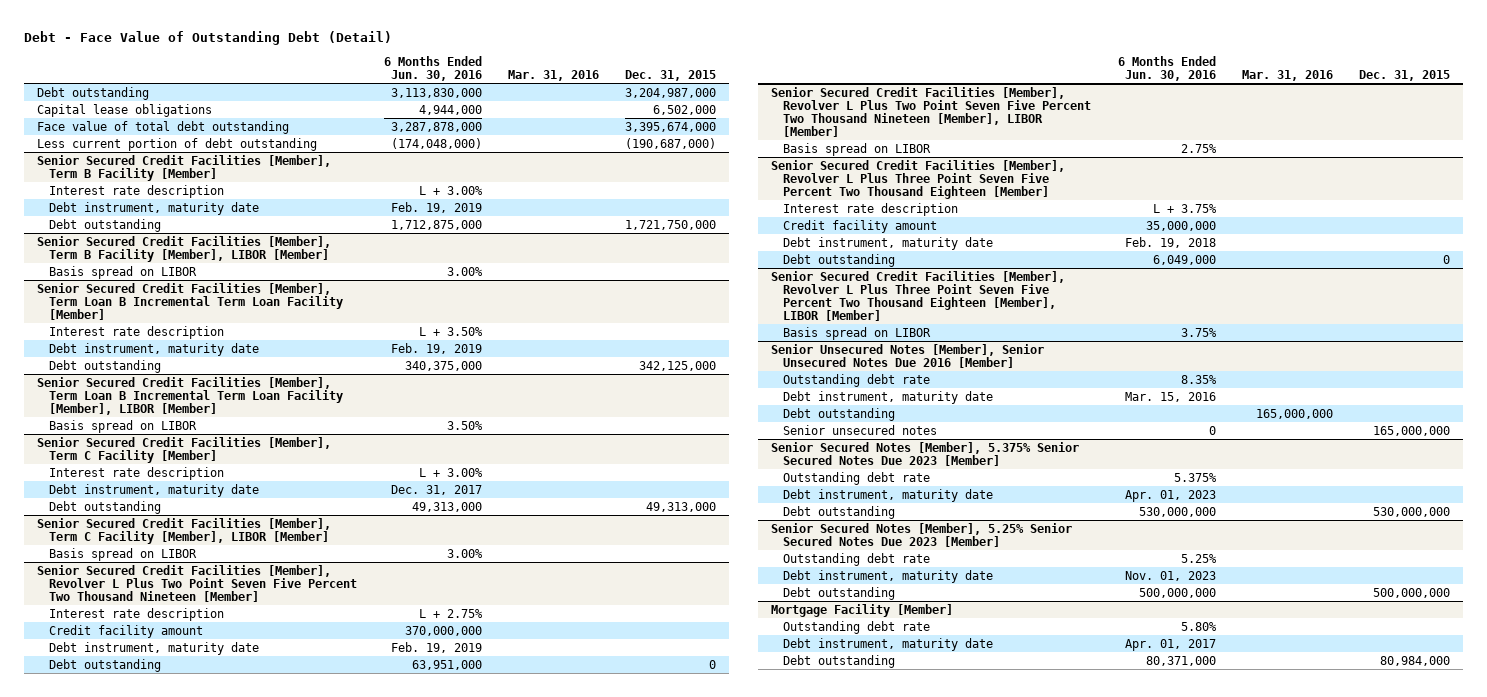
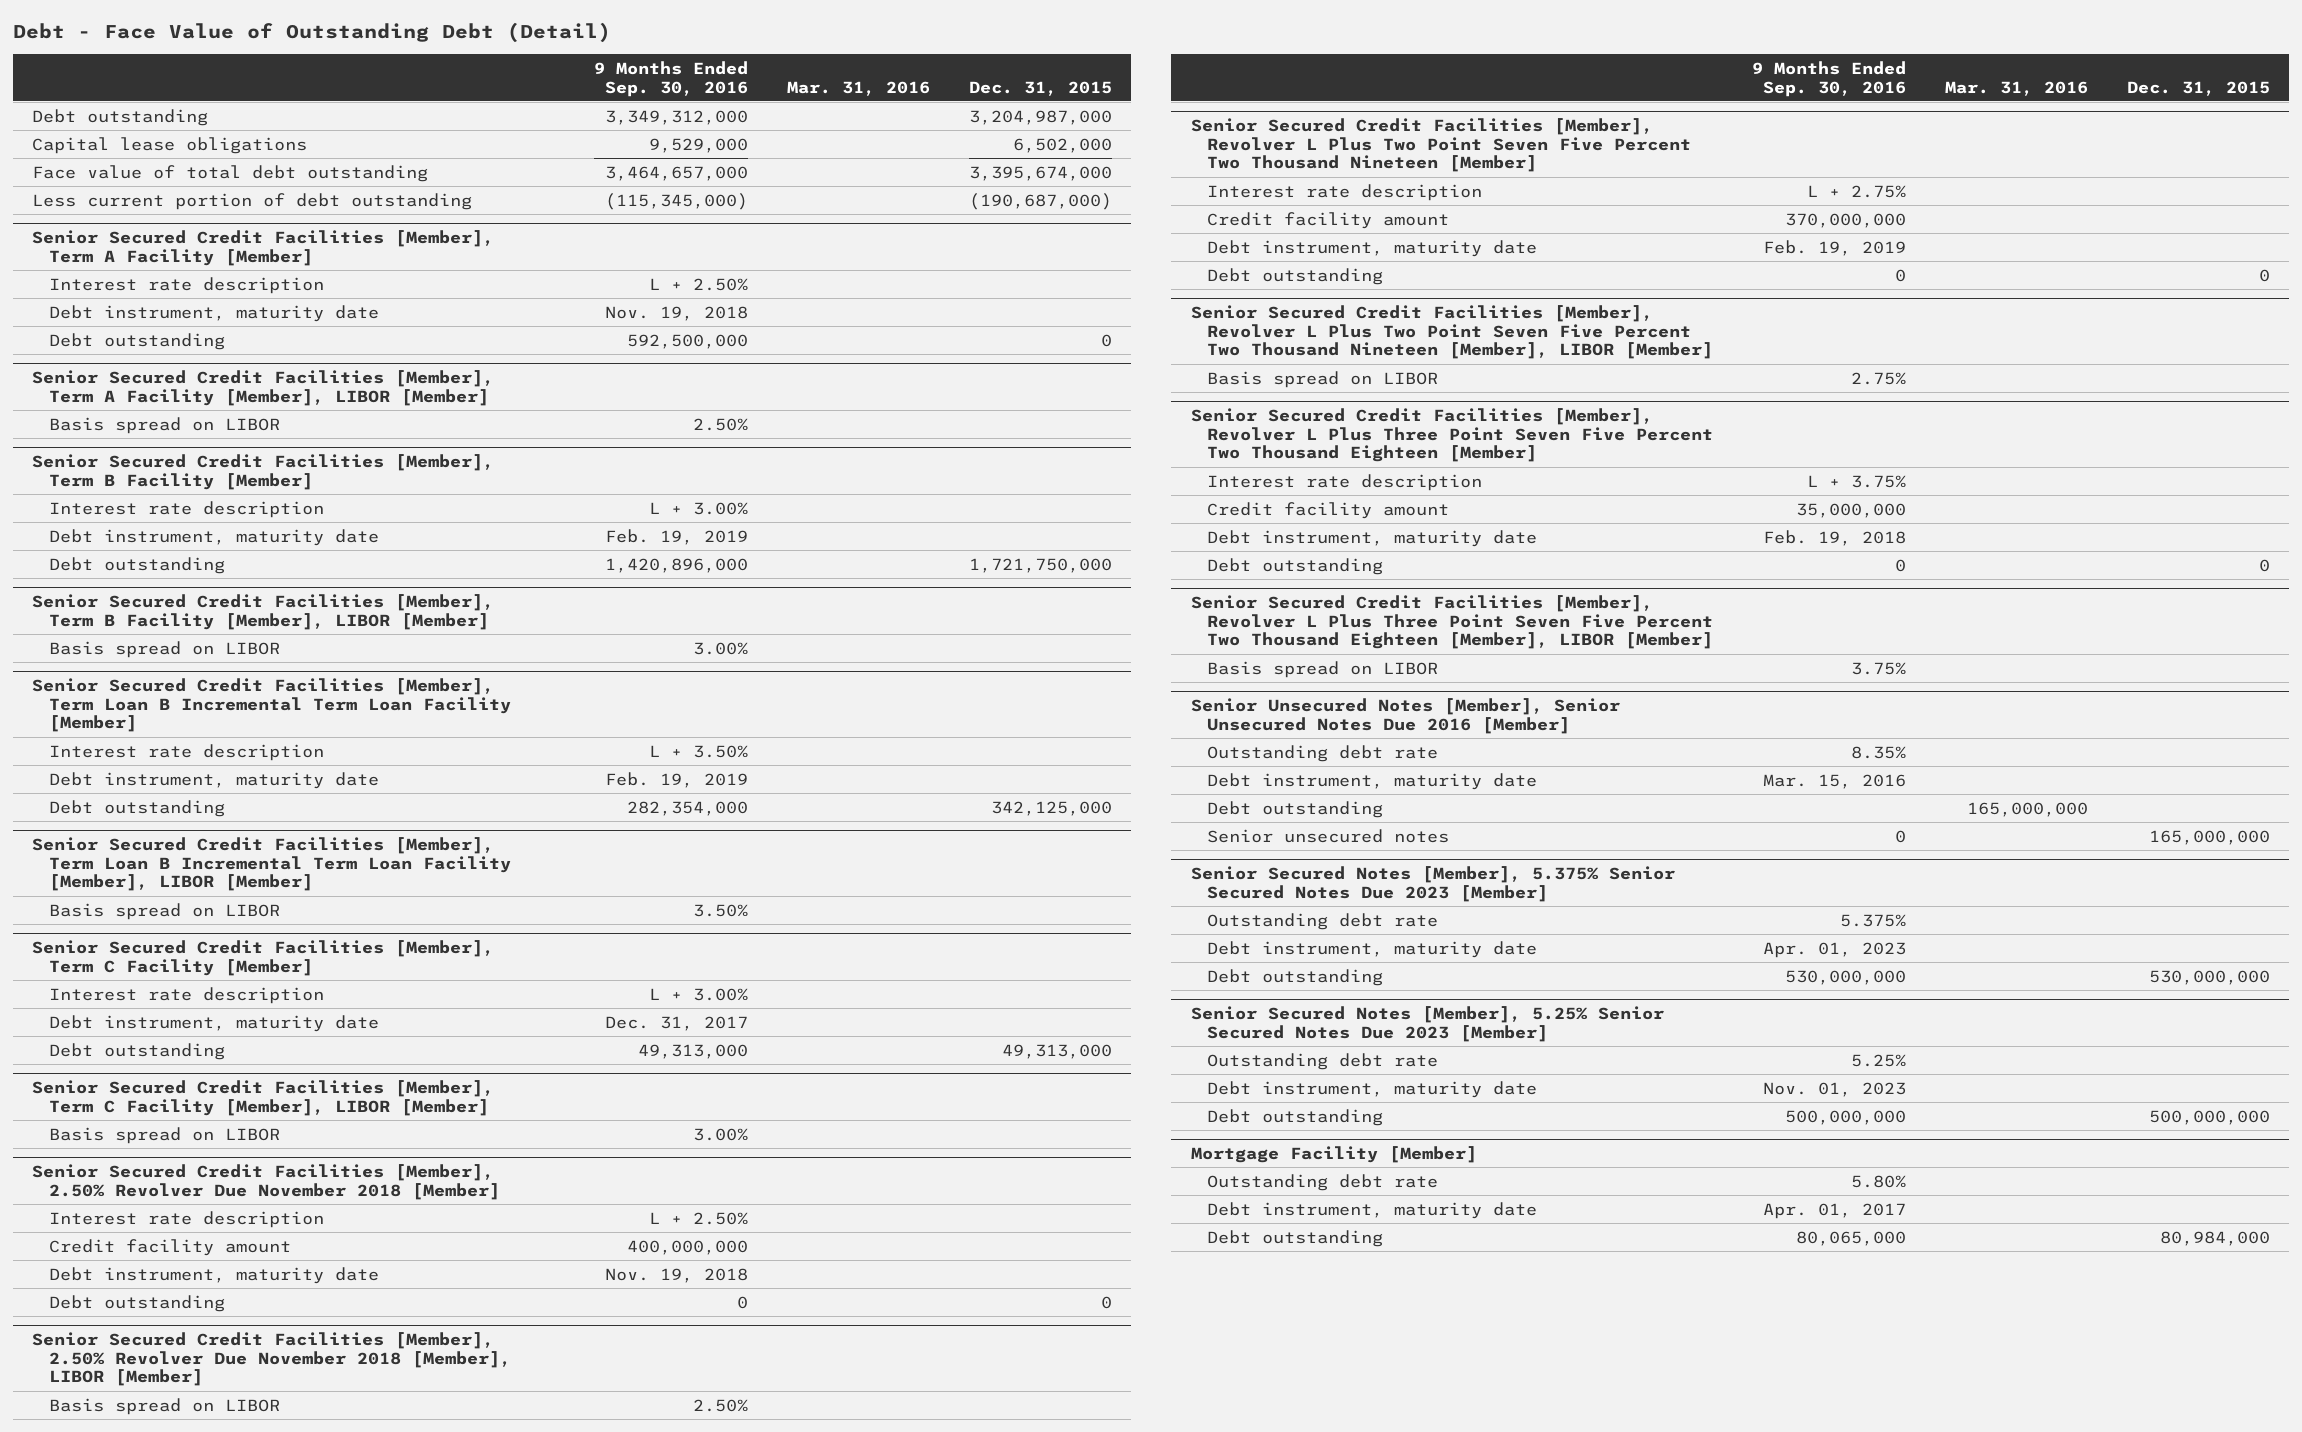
[383,55,482,81] 6 Months Ended Jun. 30, 2016 -> none
none -> [593,60,748,97] 9 Months Ended Sep. 30, 2016
none -> [32,229,495,266] Senior Secured Credit Facilities [Member], Term A Facility [Member]
none -> [49,276,325,294] Interest rate description
none -> [49,304,380,322] Debt instrument, maturity date
none -> [49,332,226,350] Debt outstanding
none -> [32,369,495,406] Senior Secured Credit Facilities [Member], Term A Facility [Member], LIBOR [Member]
none -> [49,416,281,434] Basis spread on LIBOR
none -> [32,1163,501,1200] Senior Secured Credit Facilities [Member], 2.50% Revolver Due November 2018 [Member]
none -> [49,1210,325,1228] Interest rate description
none -> [49,1238,292,1256] Credit facility amount
none -> [49,1266,380,1284] Debt instrument, maturity date
none -> [49,1294,226,1312] Debt outstanding
none -> [32,1331,512,1387] Senior Secured Credit Facilities [Member], 2.50% Revolver Due November 2018 [Member], LIBOR [Member]
none -> [49,1397,281,1415] Basis spread on LIBOR

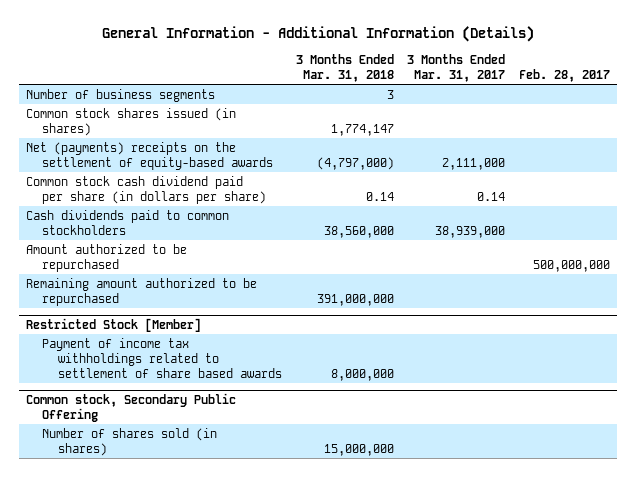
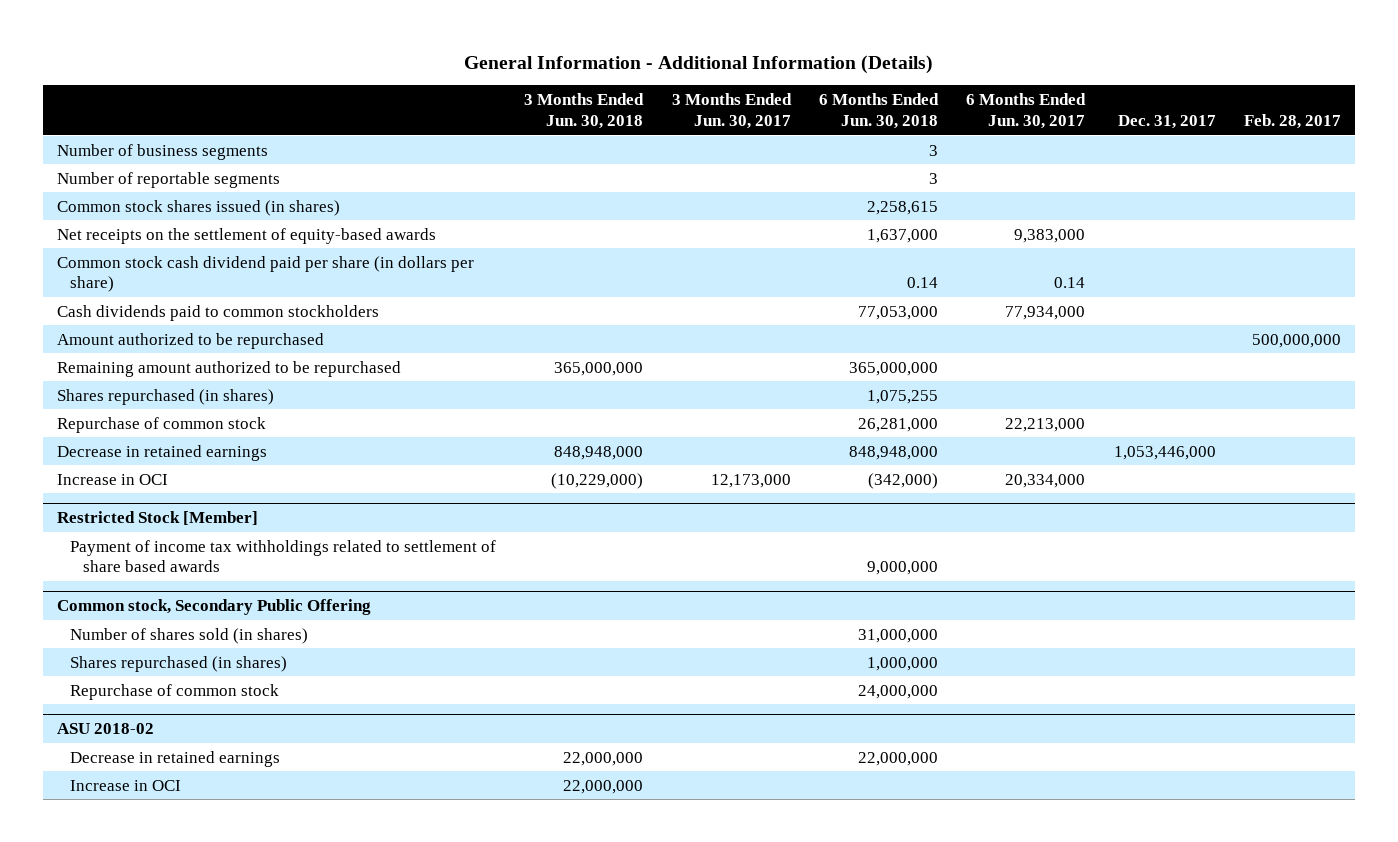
[295,54,394,83] 3 Months Ended Mar. 31, 2018 -> none
[407,54,506,83] 3 Months Ended Mar. 31, 2017 -> none
none -> [524,92,645,129] 3 Months Ended Jun. 30, 2018
none -> [671,92,792,129] 3 Months Ended Jun. 30, 2017
none -> [818,92,939,129] 6 Months Ended Jun. 30, 2018
none -> [966,92,1087,129] 6 Months Ended Jun. 30, 2017
none -> [1117,114,1216,129] Dec. 31, 2017
none -> [56,171,280,188] Number of reportable segments
[26,141,274,170] Net (payments) receipts on the settlement of equity-based awards -> [56,227,436,244] Net receipts on the settlement of equity-based awards
none -> [56,388,274,405] Shares repurchased (in shares)
none -> [56,416,266,433] Repurchase of common stock
none -> [56,444,267,461] Decrease in retained earnings
none -> [56,473,168,485] Increase in OCI
none -> [69,655,287,672] Shares repurchased (in shares)
none -> [69,683,279,700] Repurchase of common stock
none -> [56,722,154,734] ASU 2018-02
none -> [69,750,280,767] Decrease in retained earnings
none -> [69,779,181,791] Increase in OCI

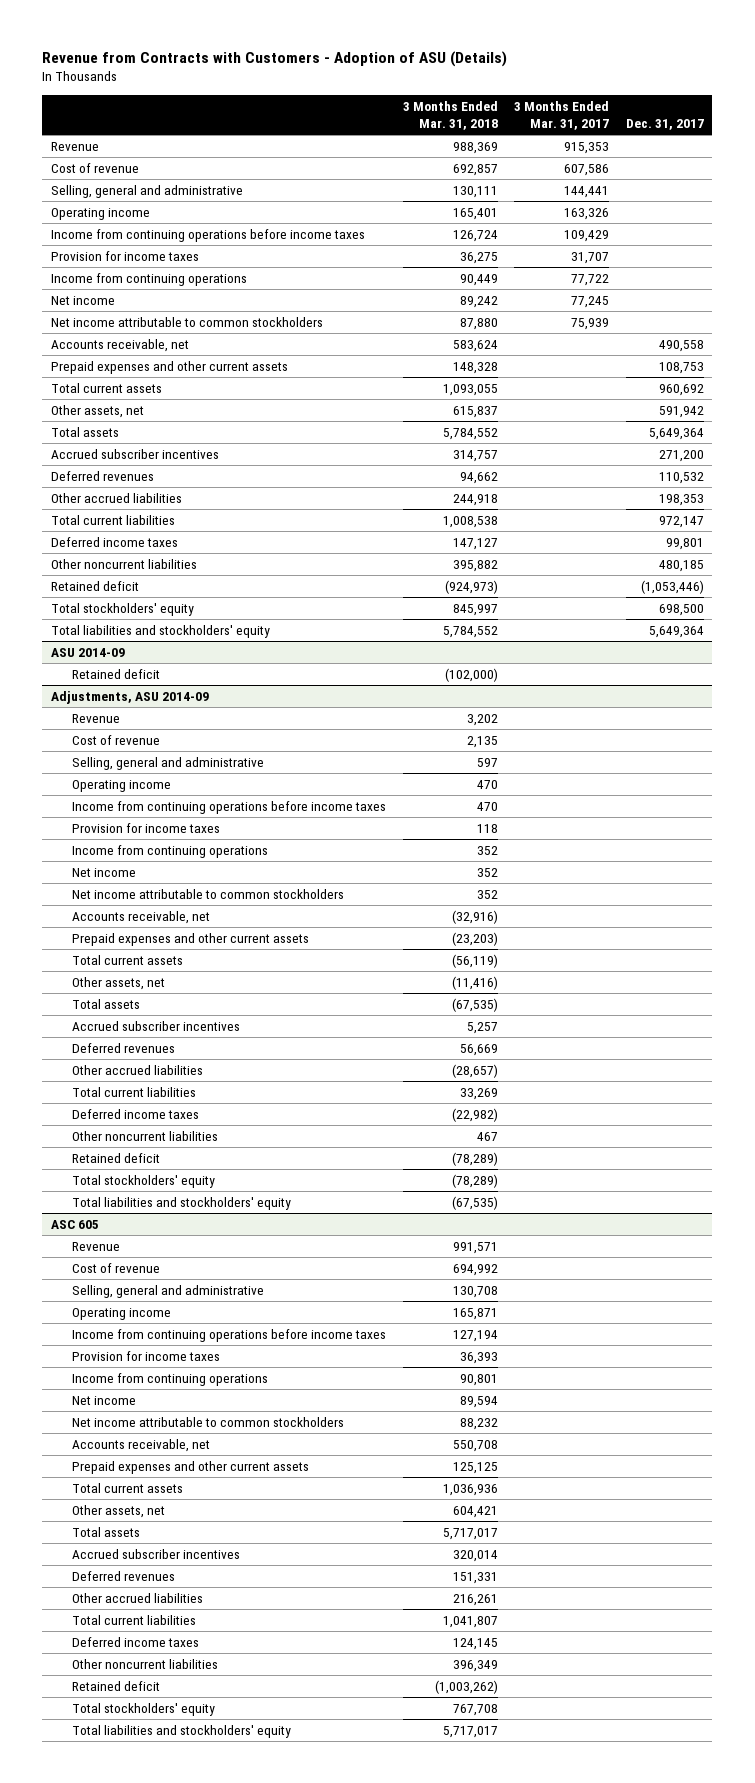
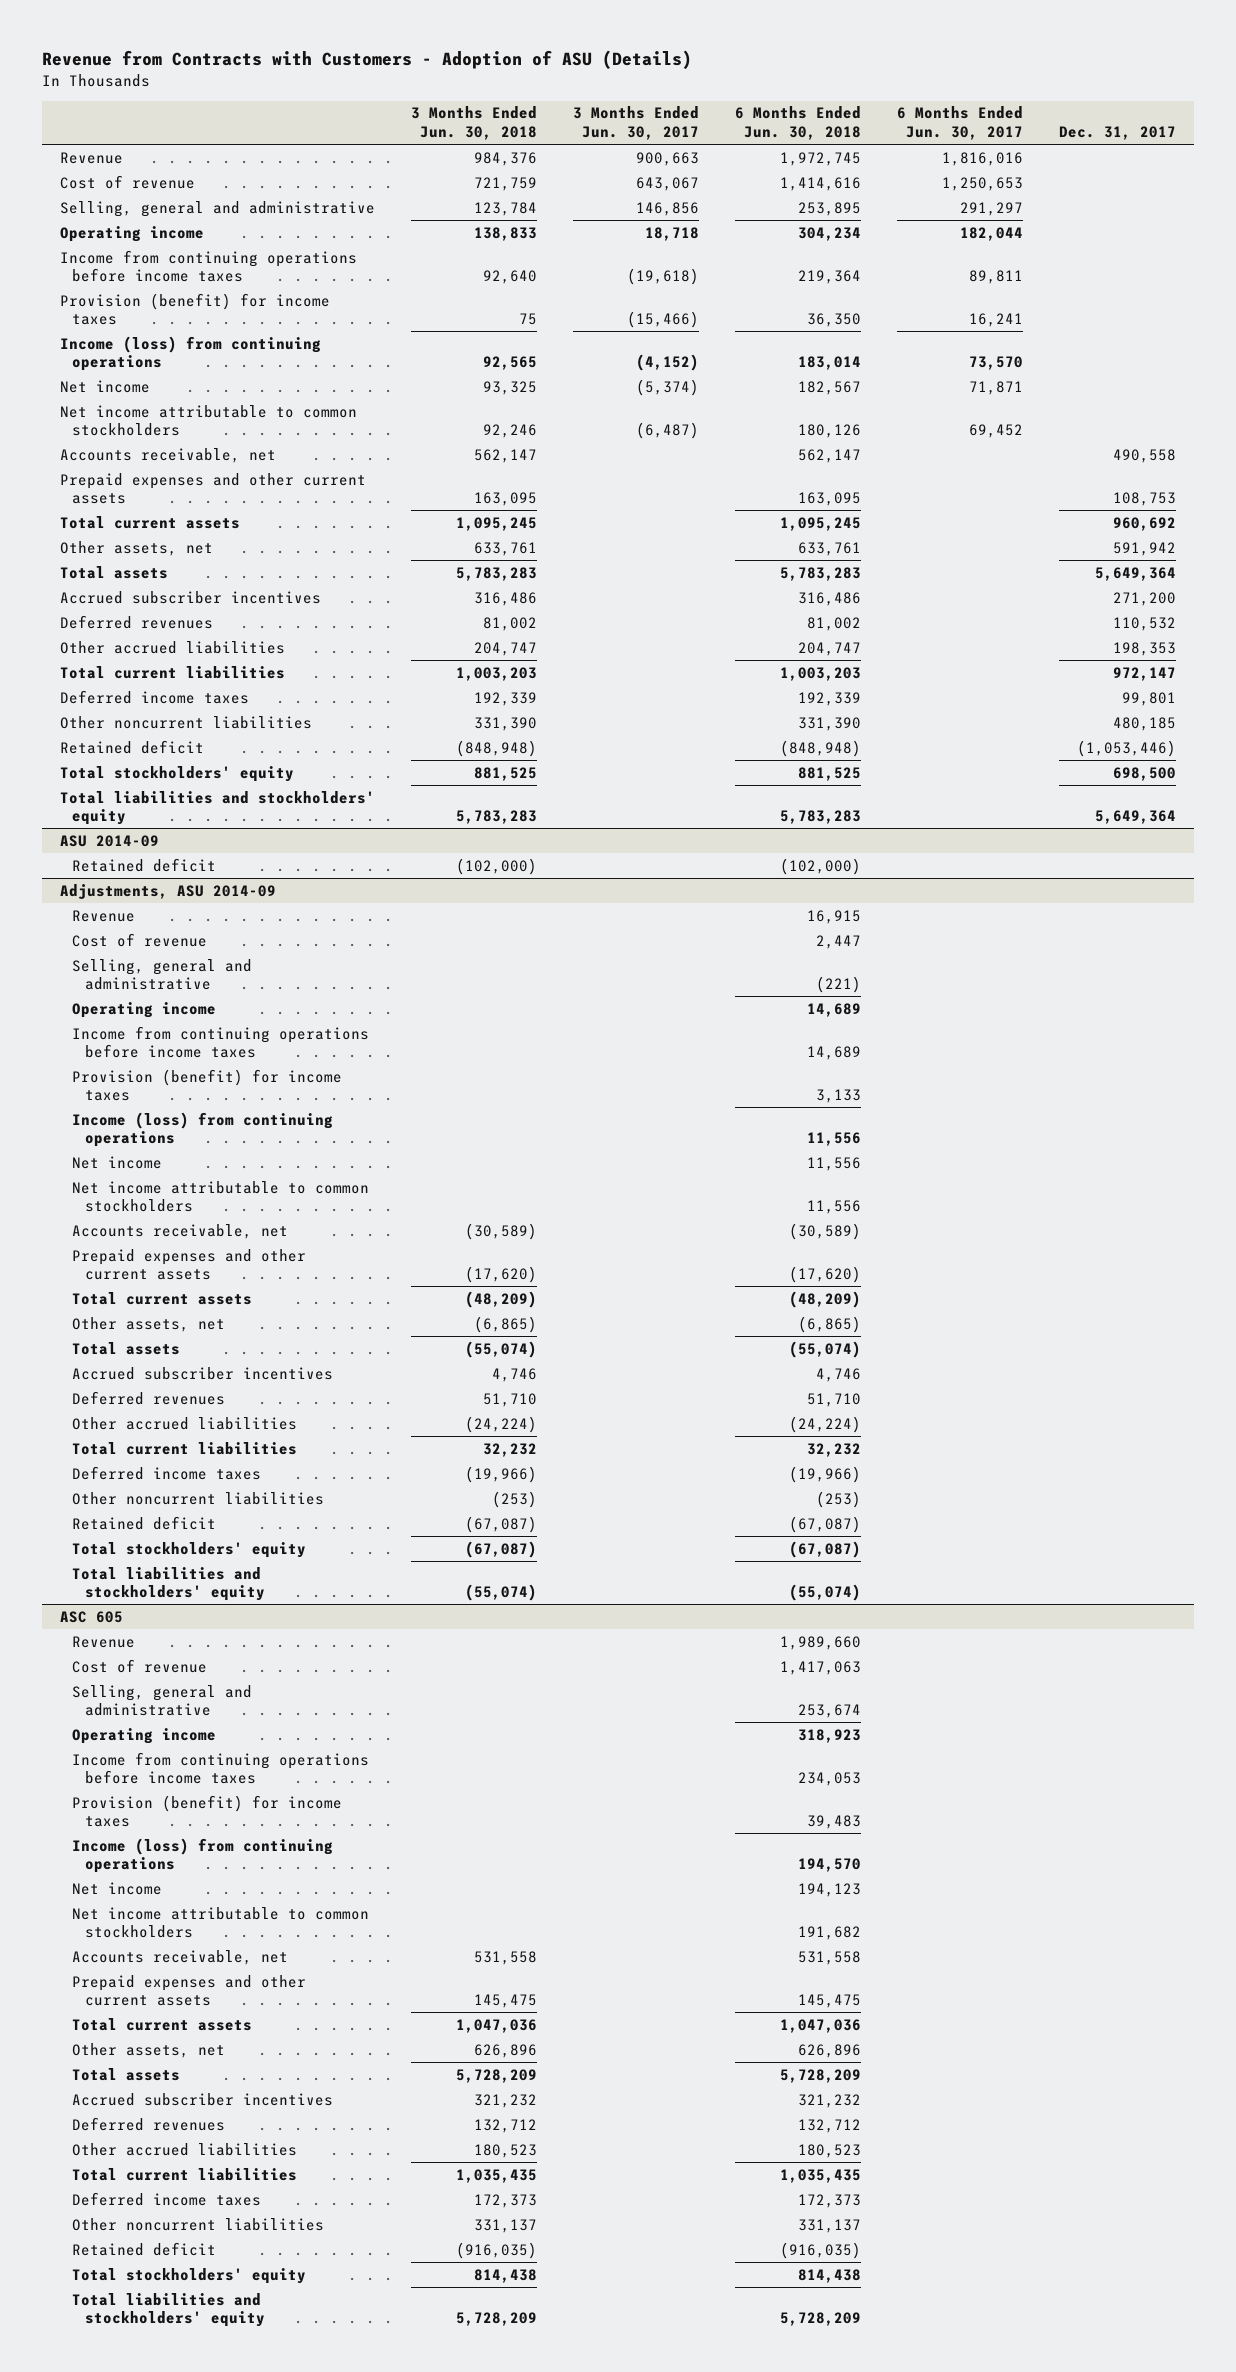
[402,100,498,131] 3 Months Ended Mar. 31, 2018 -> none
[514,100,610,131] 3 Months Ended Mar. 31, 2017 -> none
none -> [410,106,537,140] 3 Months Ended Jun. 30, 2018
none -> [572,106,699,140] 3 Months Ended Jun. 30, 2017
none -> [734,106,861,140] 6 Months Ended Jun. 30, 2018
none -> [896,106,1023,140] 6 Months Ended Jun. 30, 2017
[50,250,199,261] Provision for income taxes -> [59,292,330,326] Provision (benefit) for income taxes
[50,272,247,286] Income from continuing operations -> [59,335,321,372] Income (loss) from continuing operations
[72,822,221,833] Provision for income taxes -> [72,1068,343,1102] Provision (benefit) for income taxes
[72,844,269,858] Income from continuing operations -> [72,1111,334,1148] Income (loss) from continuing operations
[72,1350,221,1361] Provision for income taxes -> [72,1794,343,1828] Provision (benefit) for income taxes
[72,1372,269,1386] Income from continuing operations -> [72,1837,334,1874] Income (loss) from continuing operations

